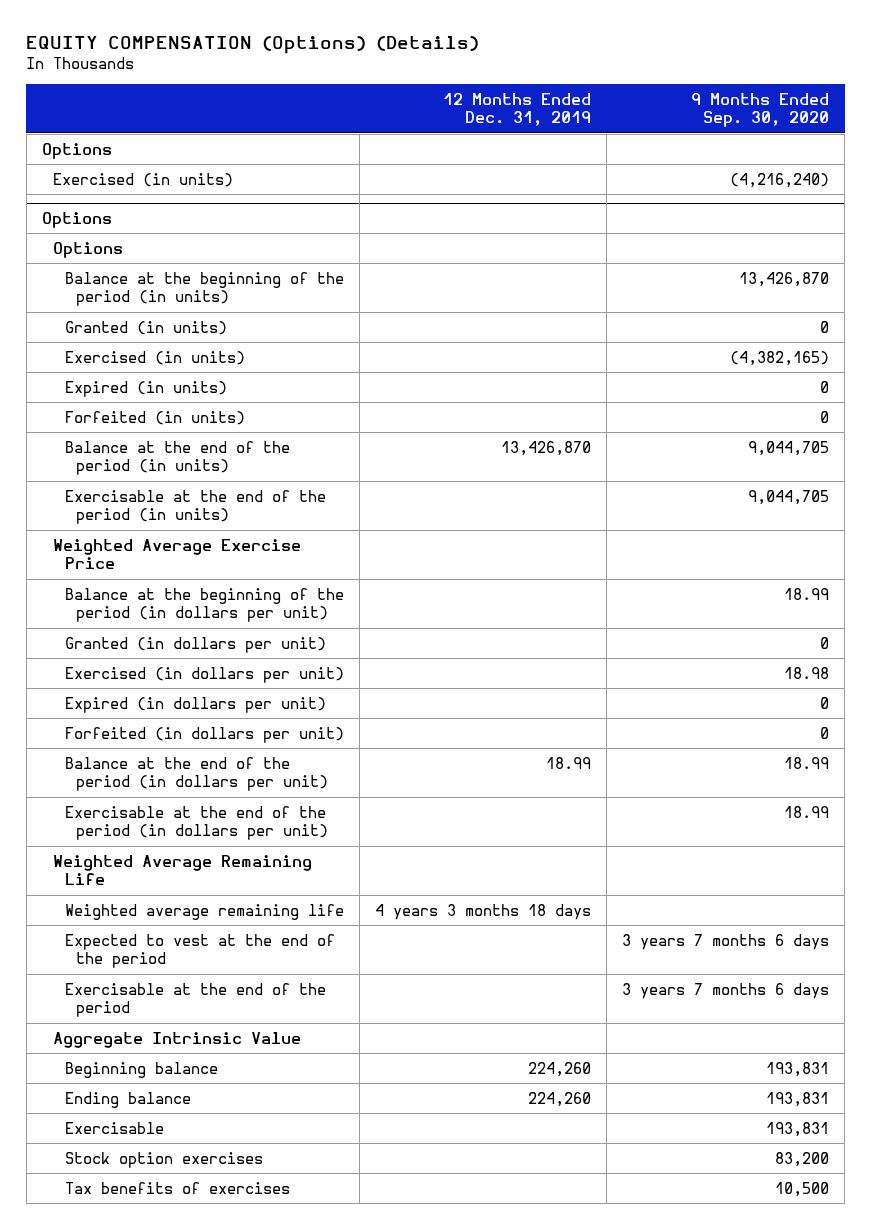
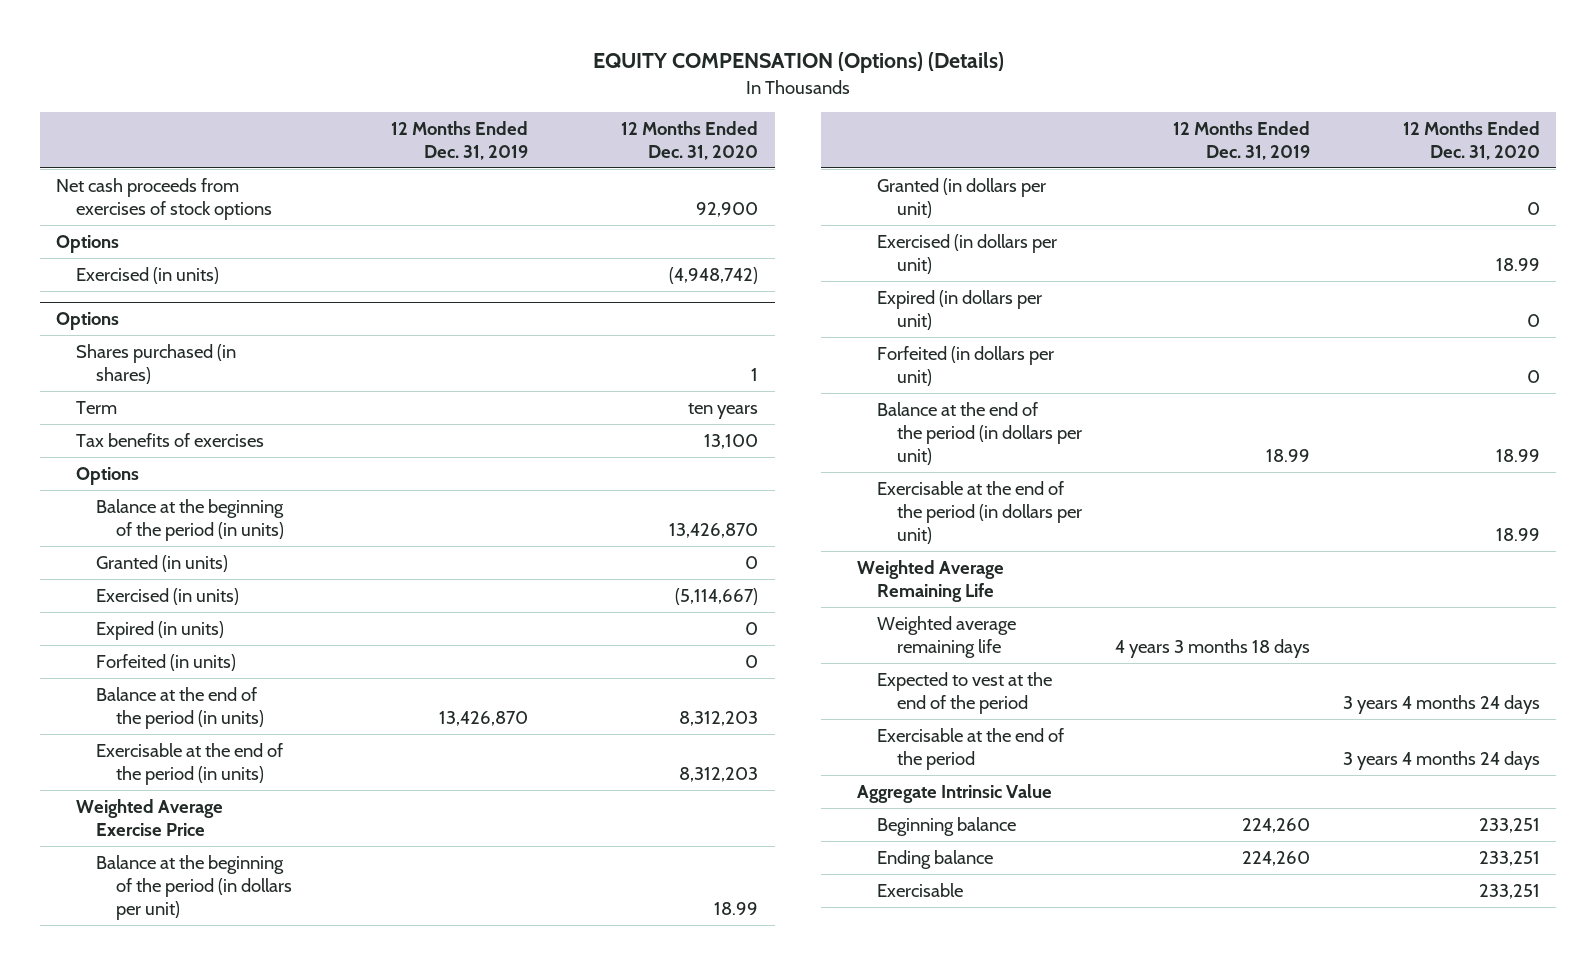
[691,92,830,128] 9 Months Ended Sep. 30, 2020 -> none
none -> [621,120,759,160] 12 Months Ended Dec. 31, 2020
none -> [55,177,272,220] Net cash proceeds from exercises of stock options
none -> [75,343,236,384] Shares purchased (in shares)
none -> [75,400,117,414] Term
[64,1181,290,1194] Tax benefits of exercises -> [75,432,264,447] Tax benefits of exercises
[64,1151,263,1168] Stock option exercises -> none

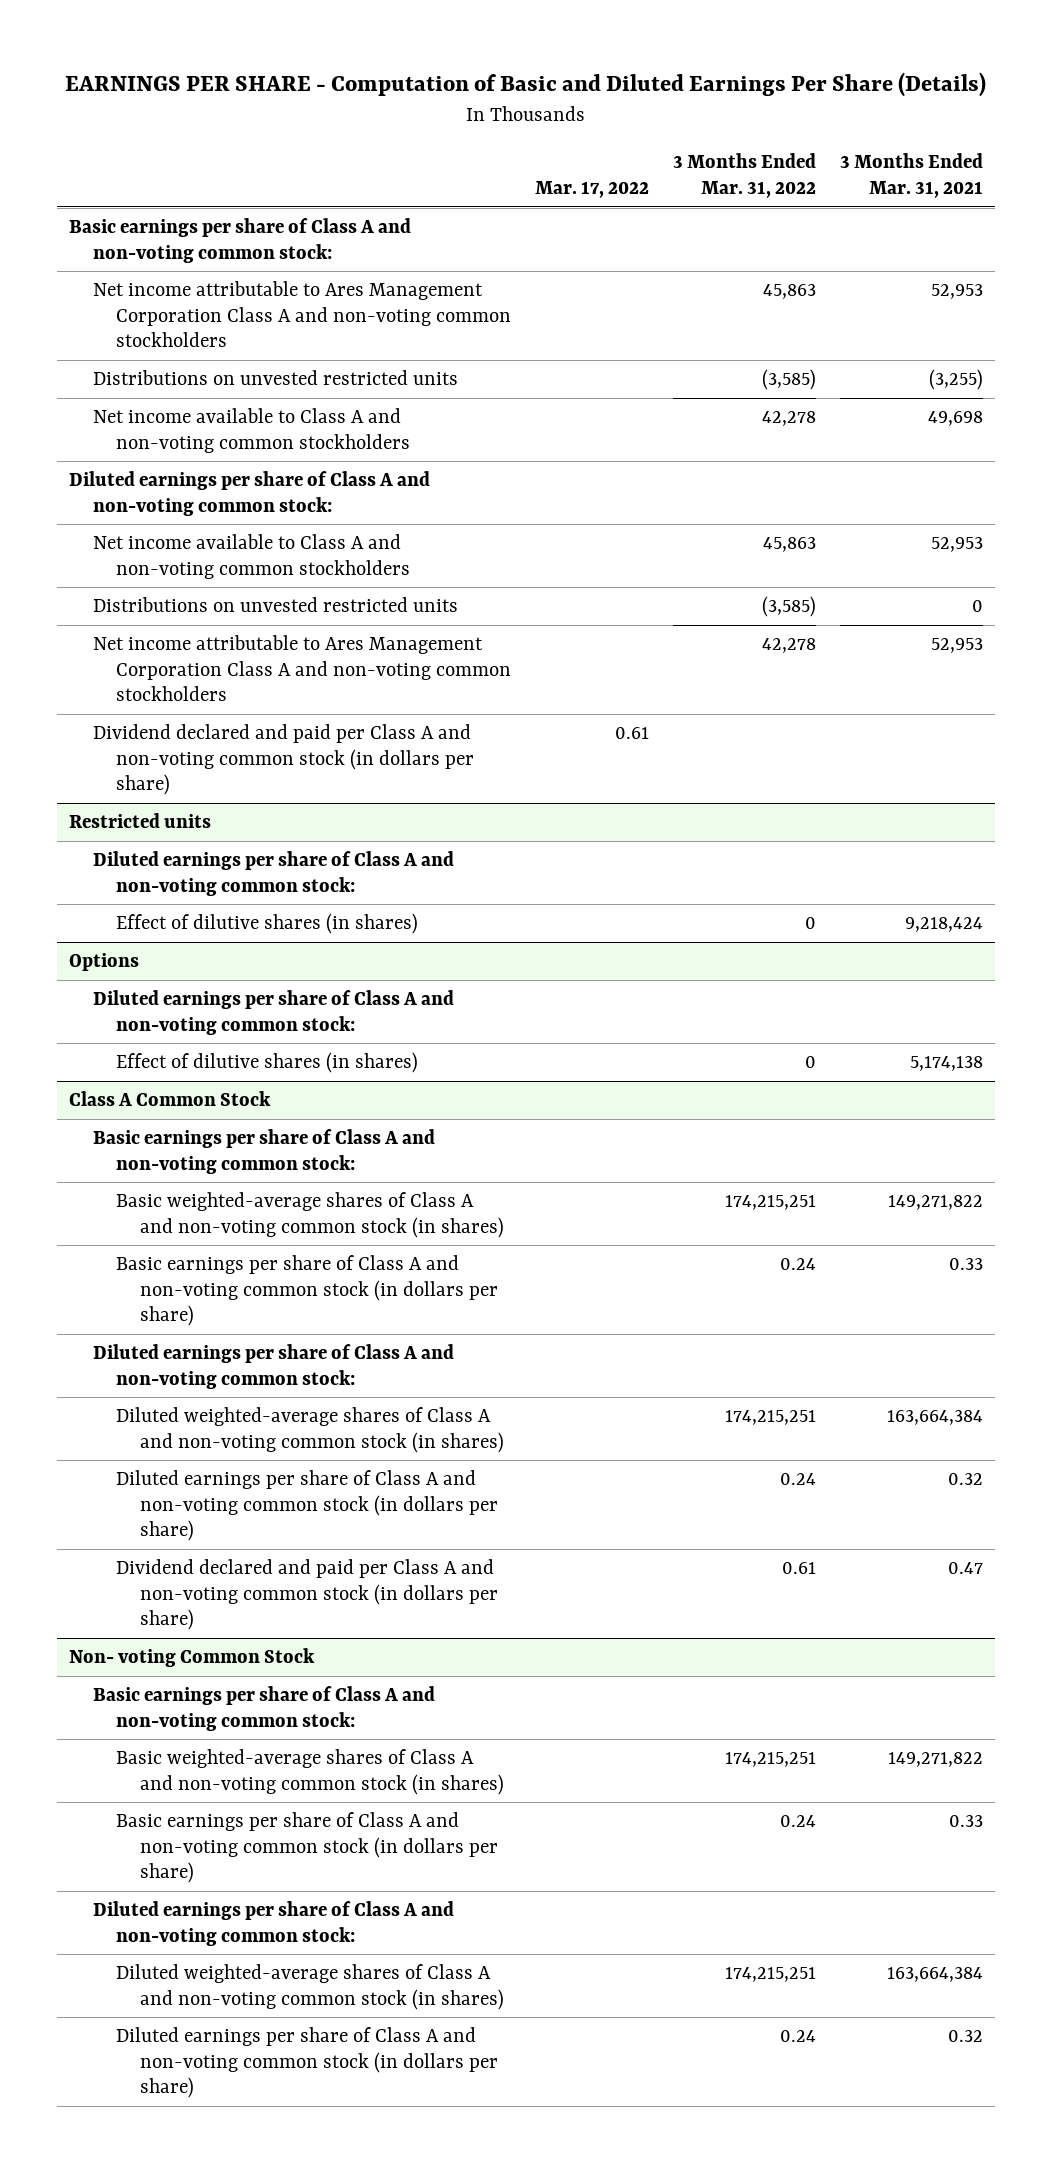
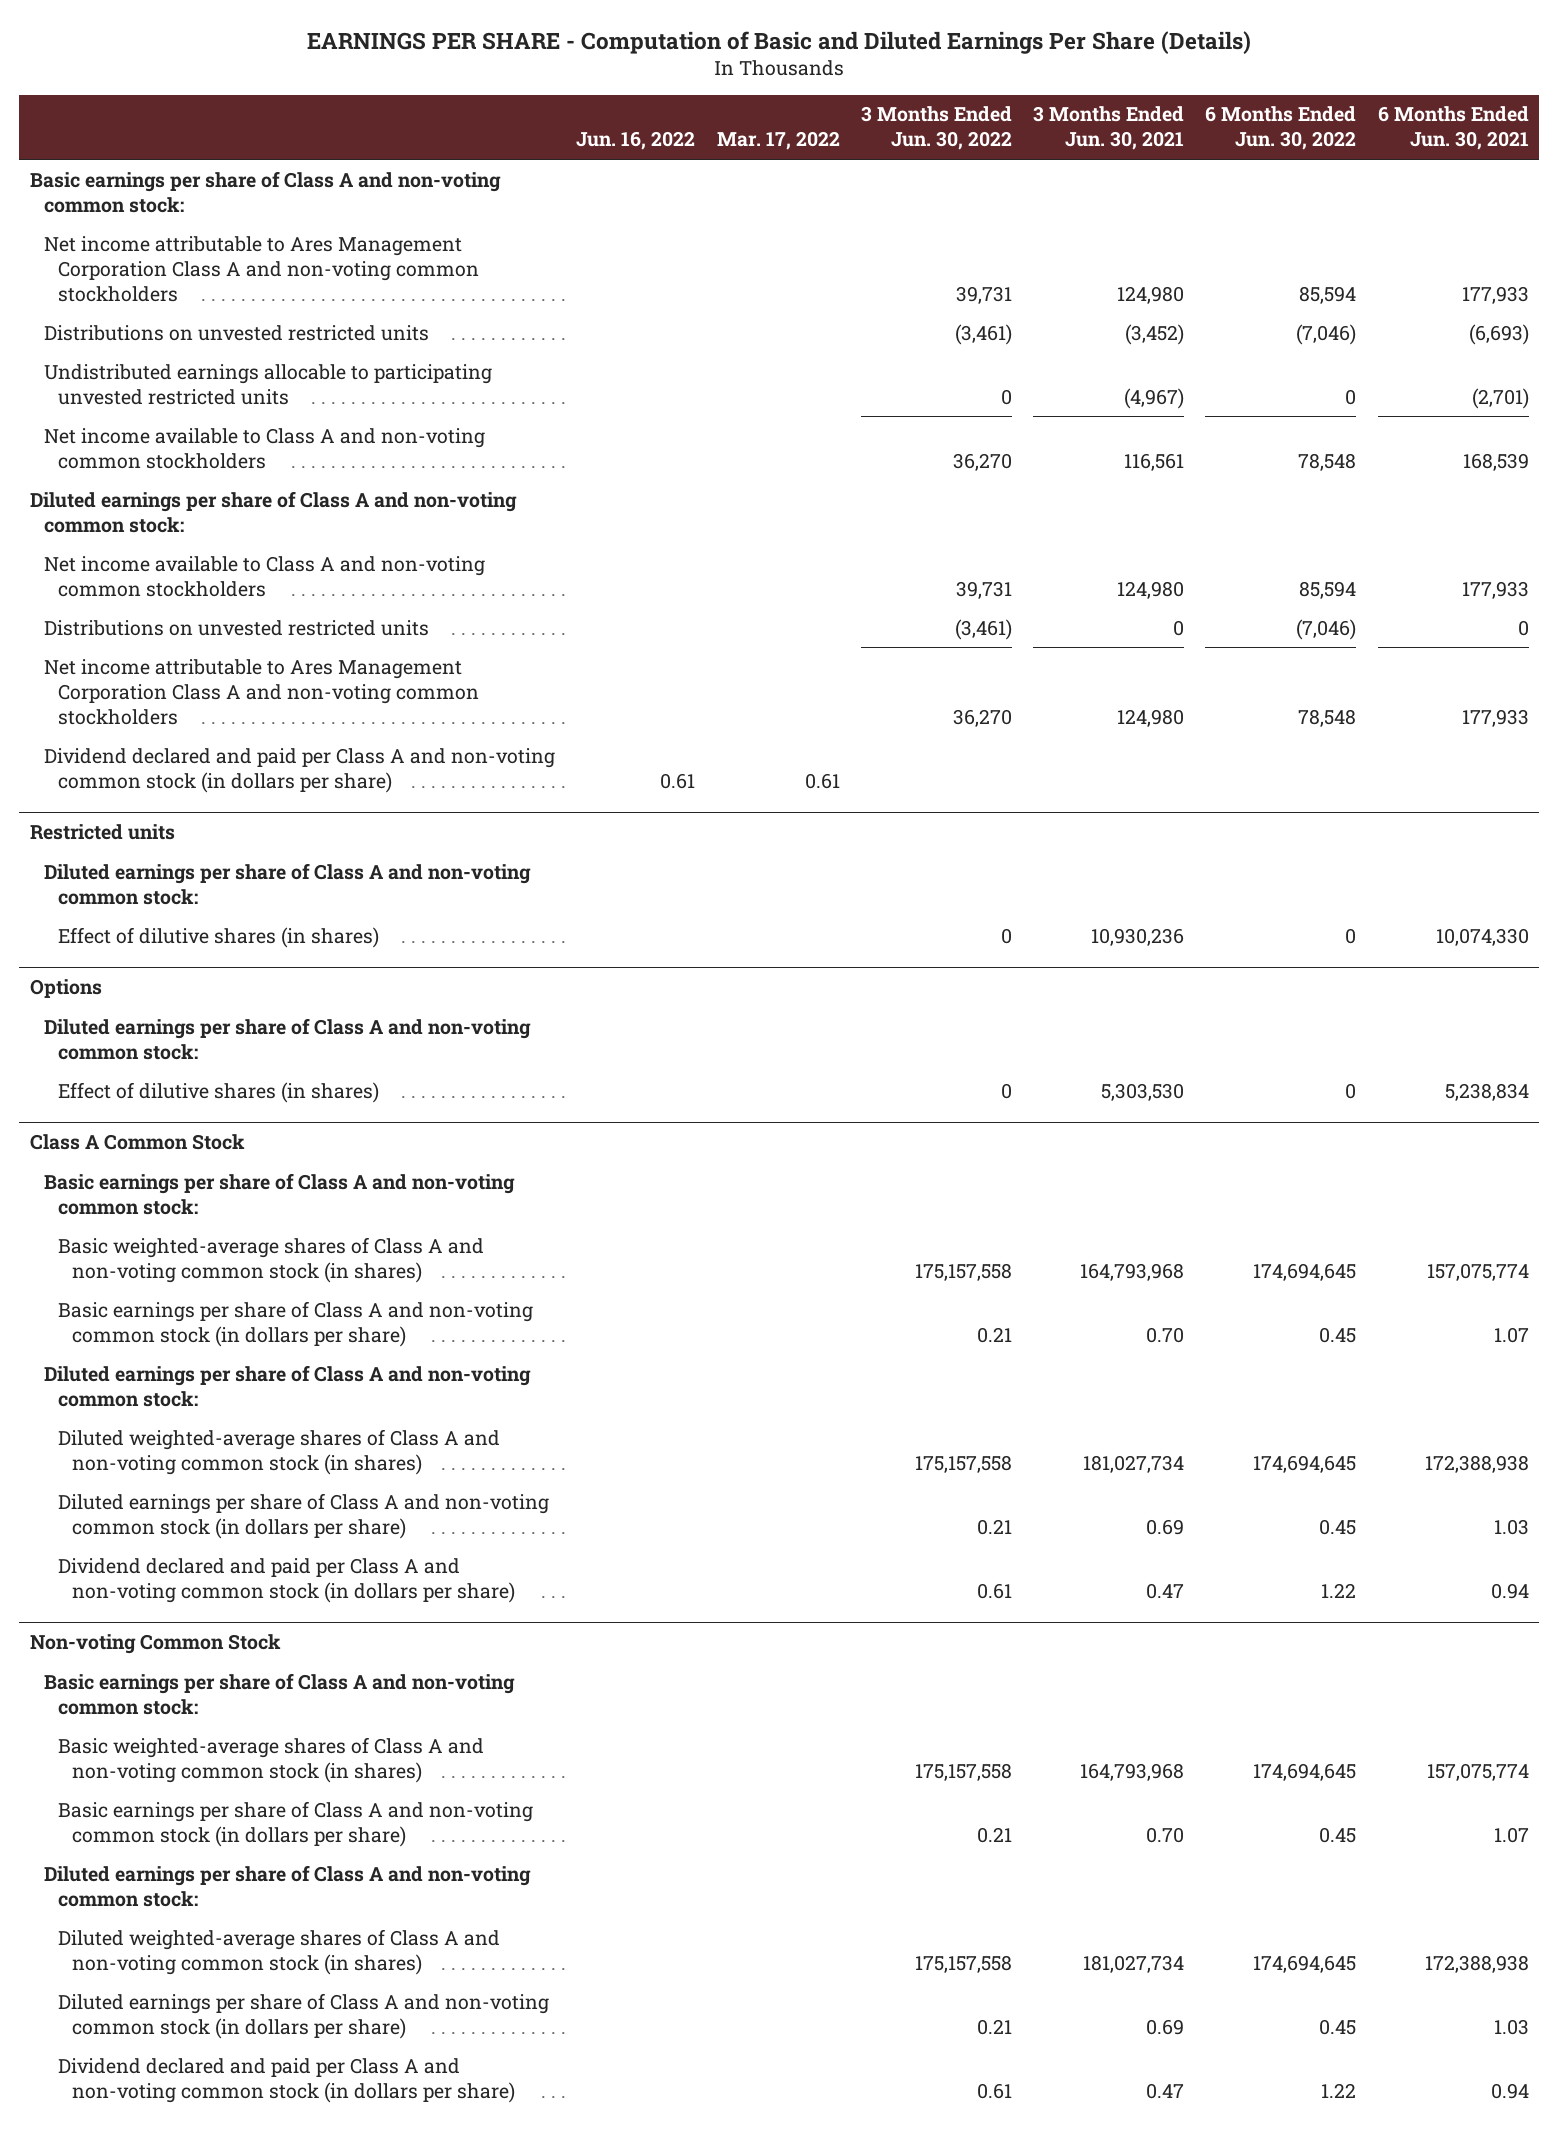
[673,153,817,199] 3 Months Ended Mar. 31, 2022 -> none
[840,153,984,199] 3 Months Ended Mar. 31, 2021 -> none
none -> [576,131,696,151] Jun. 16, 2022
none -> [860,106,1012,151] 3 Months Ended Jun. 30, 2022
none -> [1033,106,1185,151] 3 Months Ended Jun. 30, 2021
none -> [1205,106,1357,151] 6 Months Ended Jun. 30, 2022
none -> [1377,106,1529,151] 6 Months Ended Jun. 30, 2021
none -> [43,363,492,405] Undistributed earnings allocable to participating unvested restricted units
[69,1648,316,1668] Non- voting Common Stock -> [29,1634,281,1655] Non-voting Common Stock
none -> [58,2057,516,2103] Dividend declared and paid per Class A and non-voting common stock (in dollars per share)

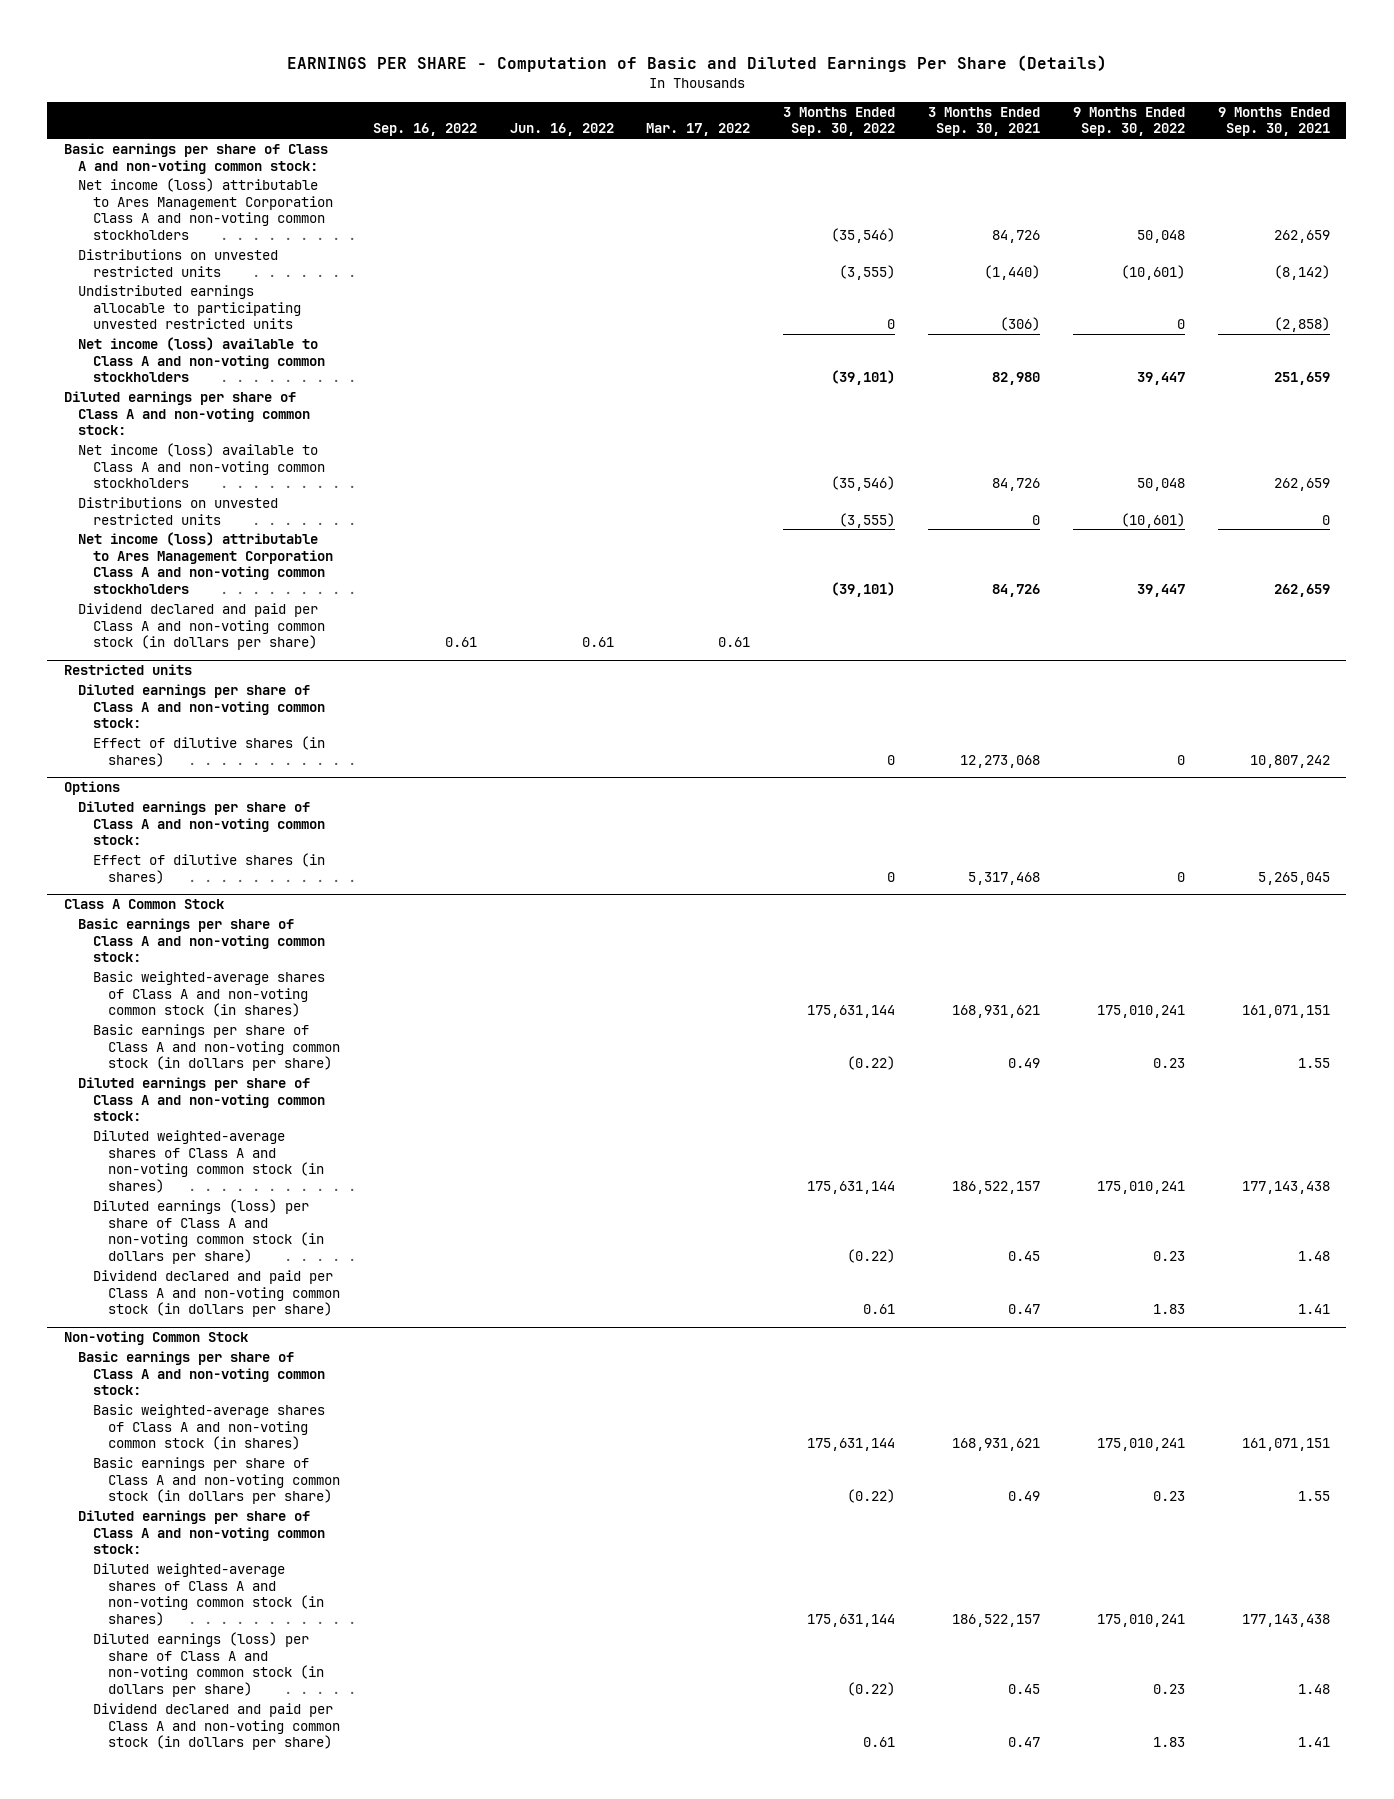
[860,106,1012,151] 3 Months Ended Jun. 30, 2022 -> none
[1033,106,1185,151] 3 Months Ended Jun. 30, 2021 -> none
[1205,106,1357,151] 6 Months Ended Jun. 30, 2022 -> none
[1377,106,1529,151] 6 Months Ended Jun. 30, 2021 -> none
none -> [372,123,477,137] Sep. 16, 2022
none -> [783,106,896,137] 3 Months Ended Sep. 30, 2022
none -> [928,106,1041,137] 3 Months Ended Sep. 30, 2021
none -> [1072,106,1185,137] 9 Months Ended Sep. 30, 2022
none -> [1217,106,1330,137] 9 Months Ended Sep. 30, 2021
[43,235,480,302] Net income attributable to Ares Management Corporation Class A and non-voting common stockholders -> [78,178,334,240] Net income (loss) attributable to Ares Management Corporation Class A and non-voting common stockholders
[43,427,485,469] Net income available to Class A and non-voting common stockholders -> [78,337,326,383] Net income (loss) available to Class A and non-voting common stockholders
[43,555,485,597] Net income available to Class A and non-voting common stockholders -> [78,443,326,489] Net income (loss) available to Class A and non-voting common stockholders
[43,658,480,725] Net income attributable to Ares Management Corporation Class A and non-voting common stockholders -> [78,532,334,594] Net income (loss) attributable to Ares Management Corporation Class A and non-voting common stockholders
[58,1492,550,1539] Diluted earnings per share of Class A and non-voting common stock (in dollars per share) -> [93,1199,324,1264] Diluted earnings (loss) per share of Class A and non-voting common stock (in dollars per share)
[58,1992,550,2039] Diluted earnings per share of Class A and non-voting common stock (in dollars per share) -> [93,1632,324,1697] Diluted earnings (loss) per share of Class A and non-voting common stock (in dollars per share)

